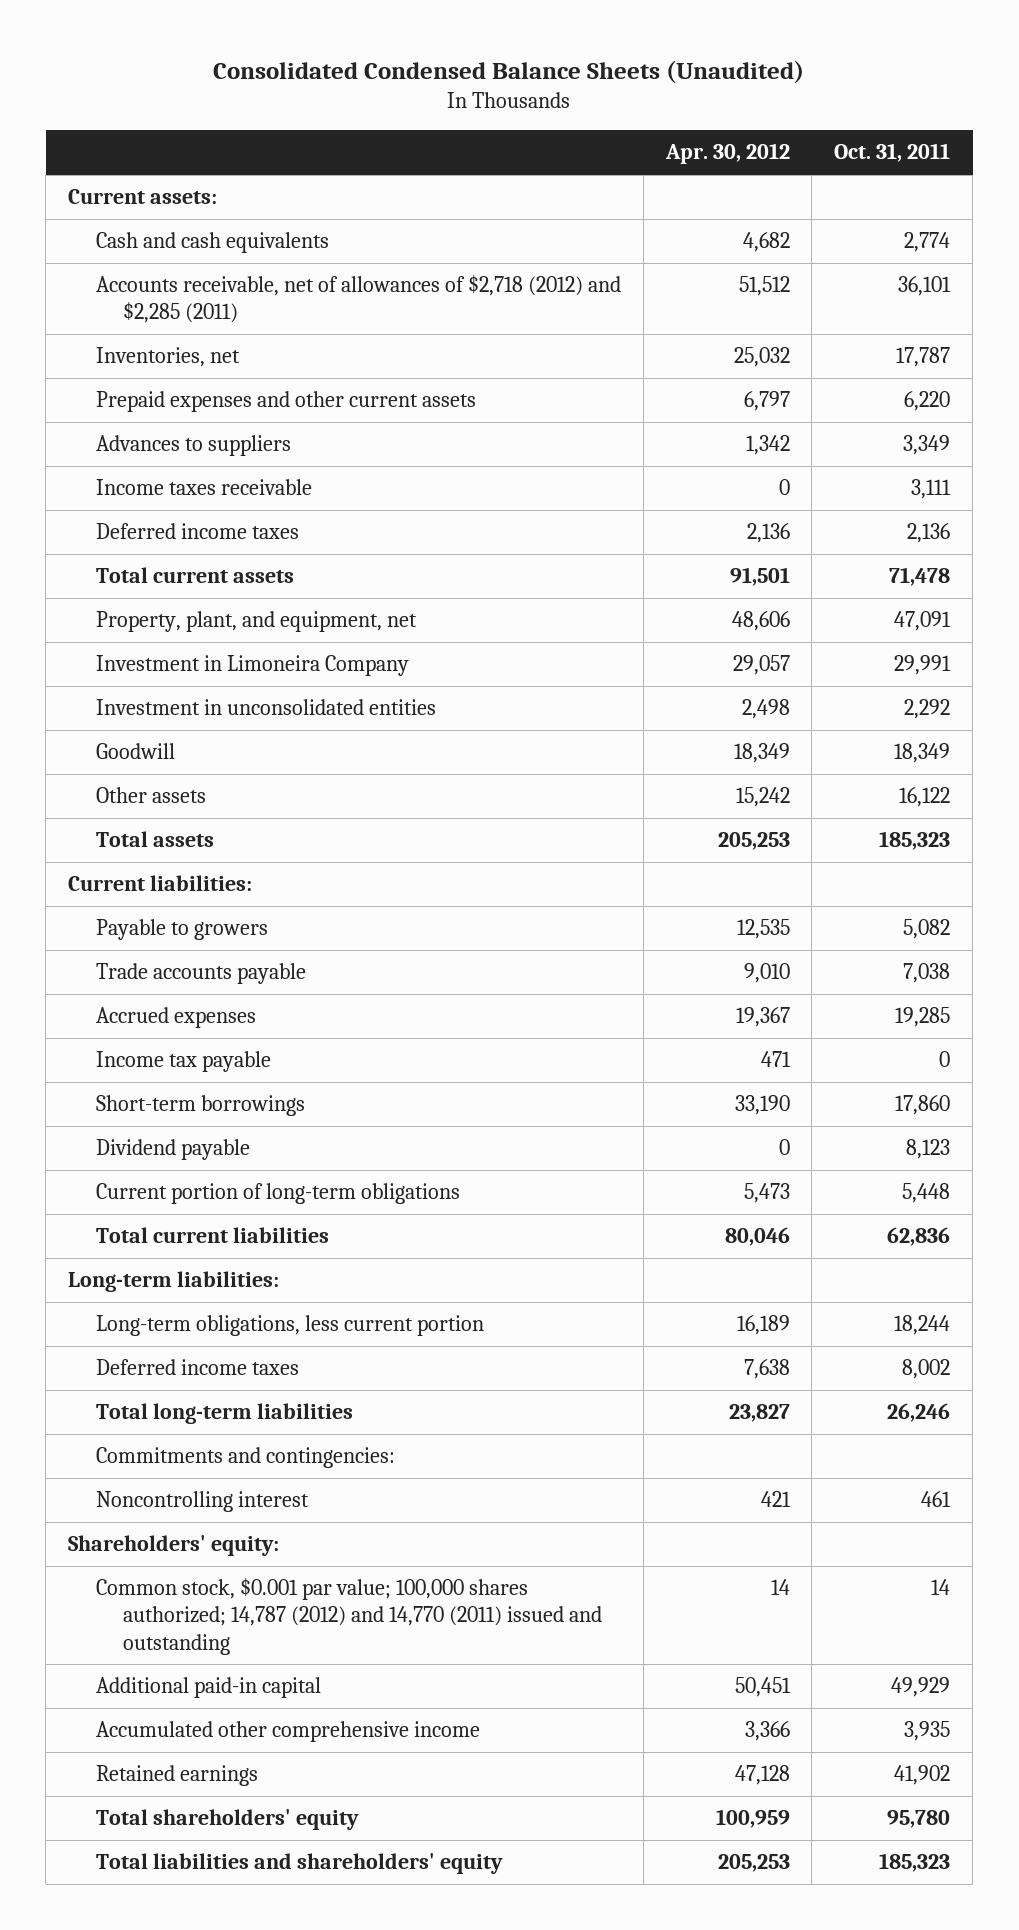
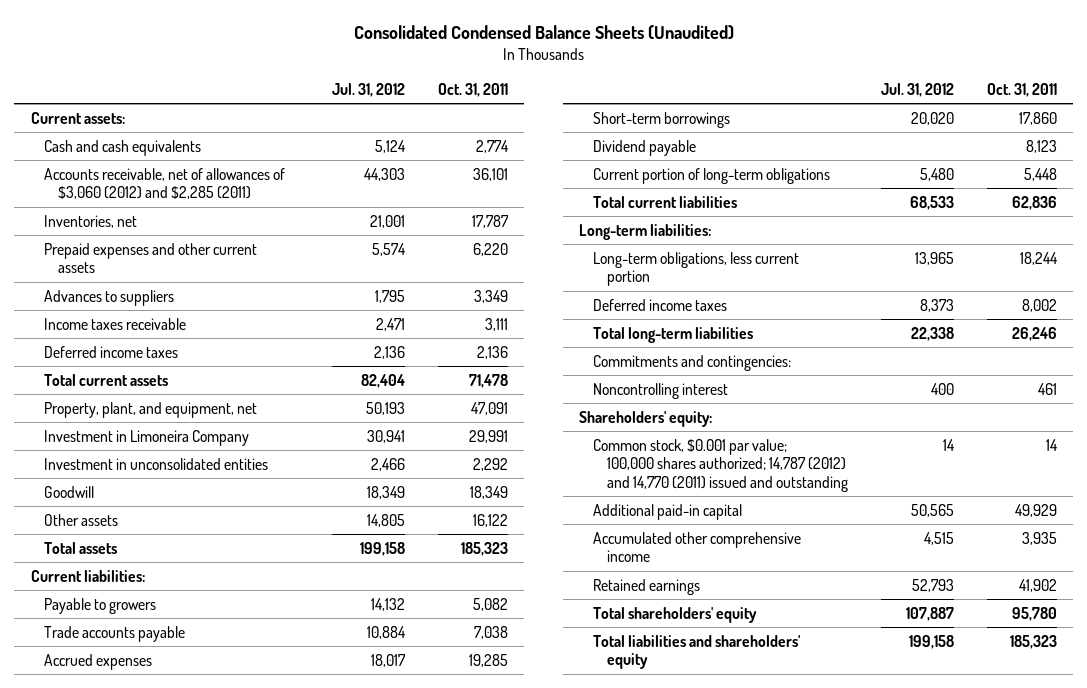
[664,143,790,165] Apr. 30, 2012 -> none
none -> [332,83,406,98] Jul. 31, 2012
[95,275,621,324] Accounts receivable, net of allowances of $2,718 (2012) and $2,285 (2011) -> [44,167,286,200] Accounts receivable, net of allowances of $3,060 (2012) and $2,285 (2011)
[95,1051,271,1073] Income tax payable -> none

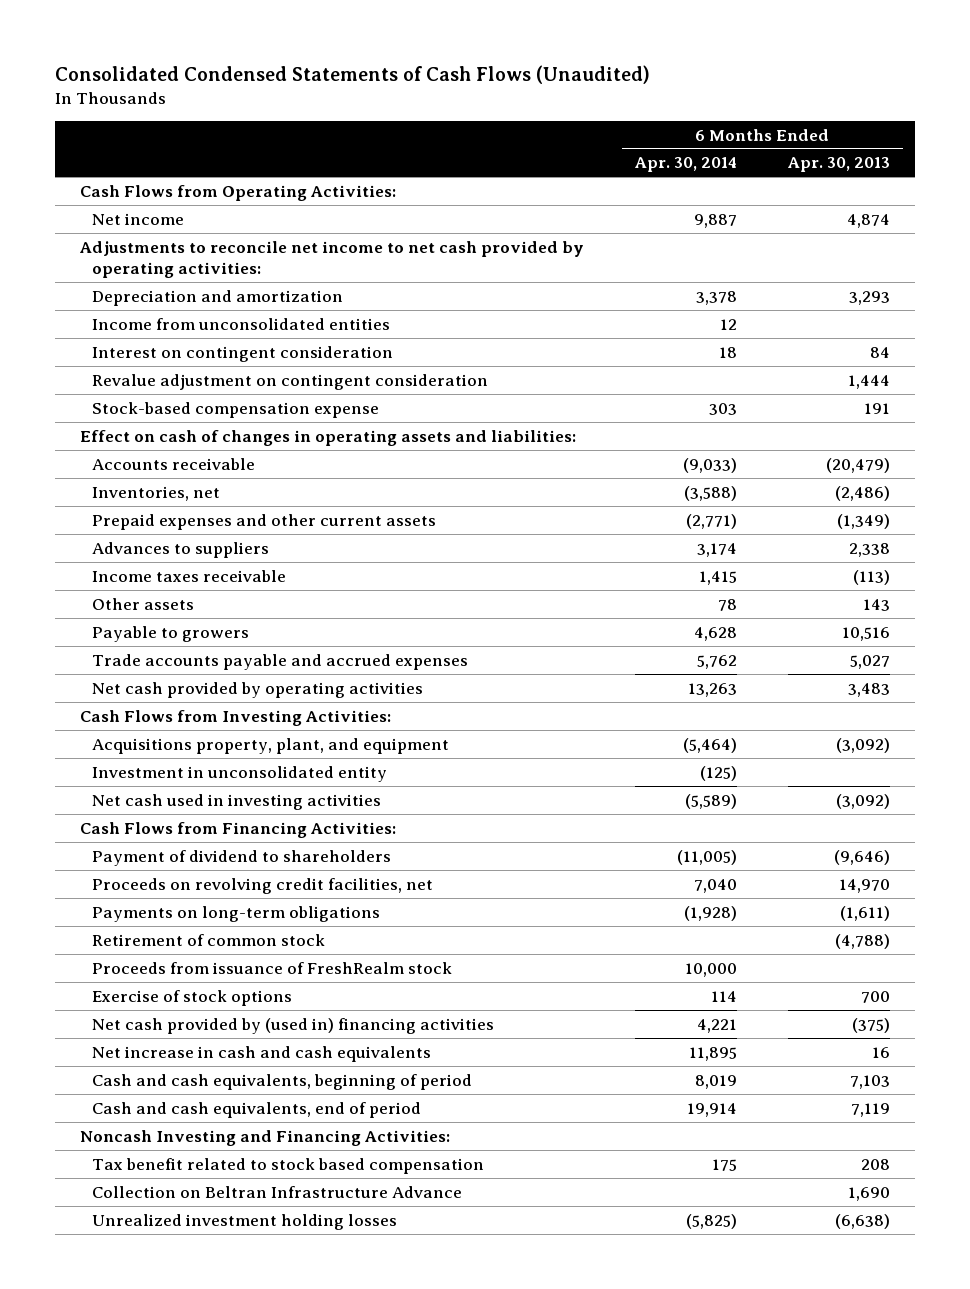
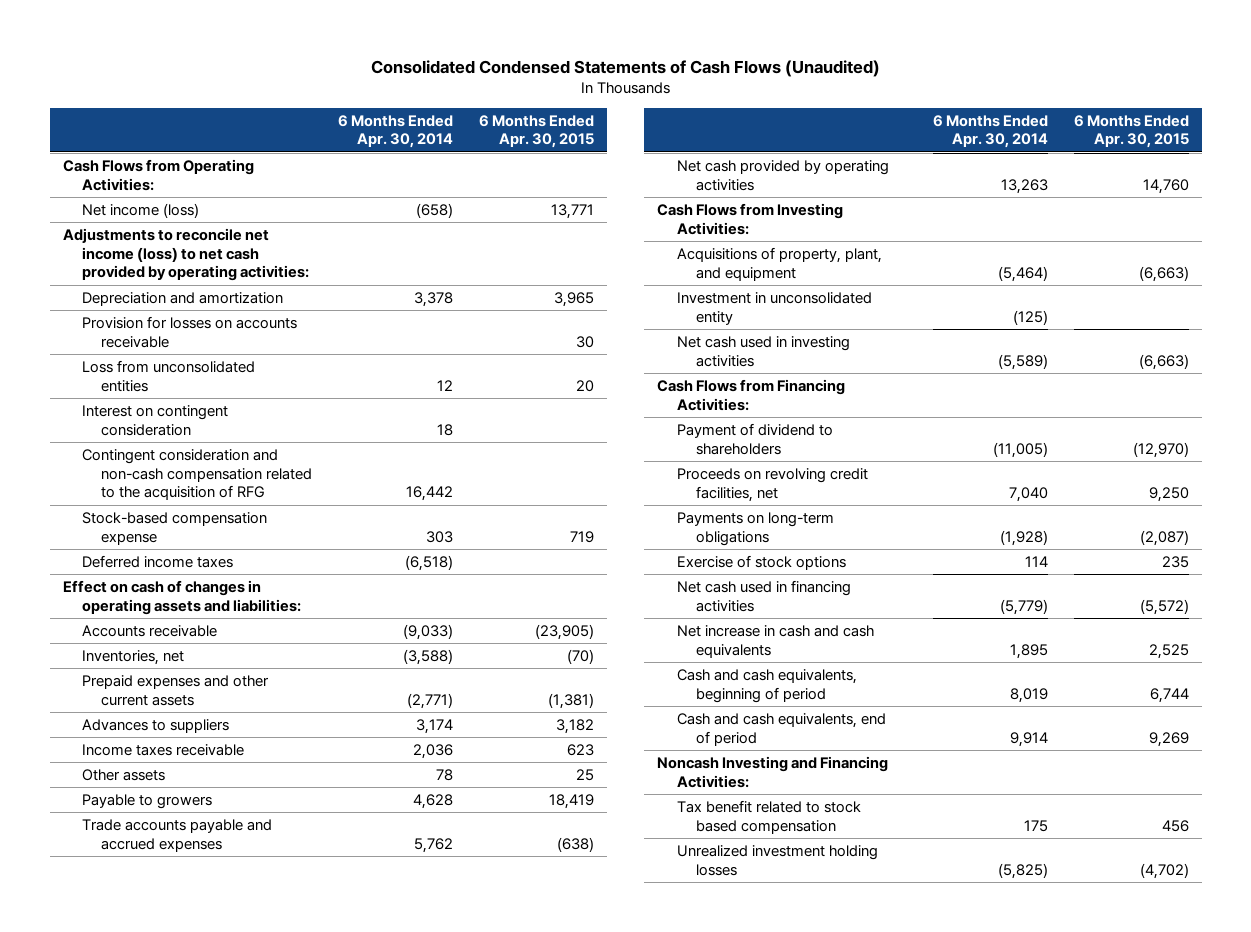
[786,157,890,173] Apr. 30, 2013 -> none
none -> [479,114,595,149] 6 Months Ended Apr. 30, 2015
[92,212,185,225] Net income -> [81,202,199,218] Net income (loss)
[694,213,738,228] 9,887 -> [416,202,454,218] (658)
[79,240,585,278] Adjustments to reconcile net income to net cash provided by operating activities: -> [62,227,309,282] Adjustments to reconcile net income (loss) to net cash provided by operating activities:
none -> [81,315,297,348] Provision for losses on accounts receivable
[92,317,391,330] Income from unconsolidated entities -> [81,359,255,392] Loss from unconsolidated entities
[92,373,489,390] Revalue adjustment on contingent consideration -> none
none -> [81,448,313,501] Contingent consideration and non-cash compensation related to the acquisition of RFG
none -> [81,554,233,568] Deferred income taxes
[699,570,738,585] 1,415 -> [413,743,454,759] 2,036
[92,737,450,754] Acquisitions property, plant, and equipment -> [676,246,882,281] Acquisitions of property, plant, and equipment
[92,933,326,946] Retirement of common stock -> none
[92,961,453,974] Proceeds from issuance of FreshRealm stock -> none
[92,1017,495,1034] Net cash provided by (used in) financing activities -> [676,579,851,612] Net cash used in financing activities
[697,1018,738,1033] 4,221 -> [1000,598,1049,615] (5,779)
[689,1046,738,1061] 11,895 -> [1010,643,1049,659] 1,895
[687,1102,738,1117] 19,914 -> [1010,731,1049,747] 9,914
[92,1185,463,1198] Collection on Beltran Infrastructure Advance -> none

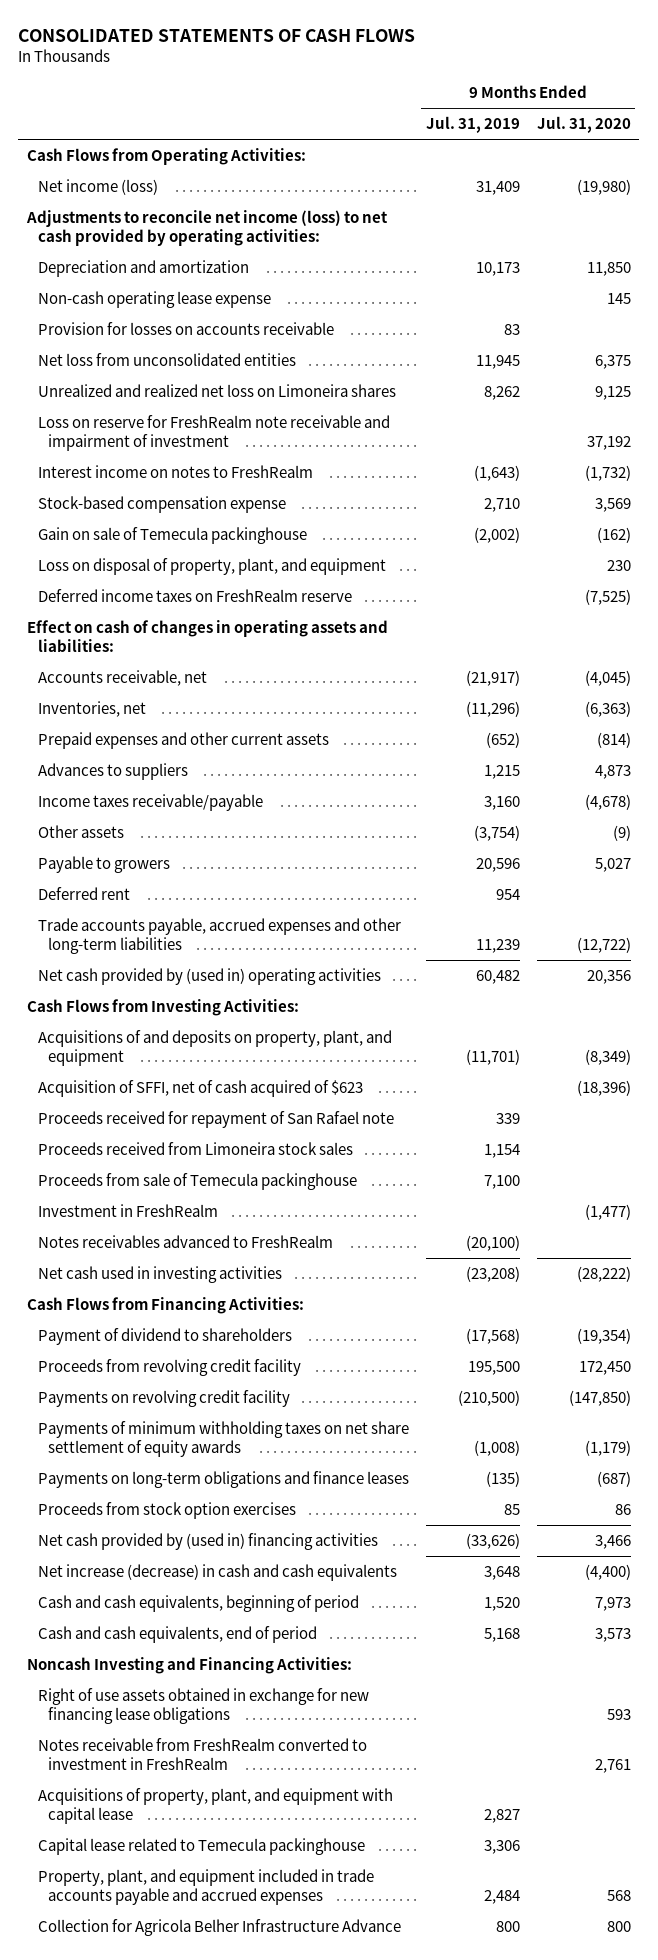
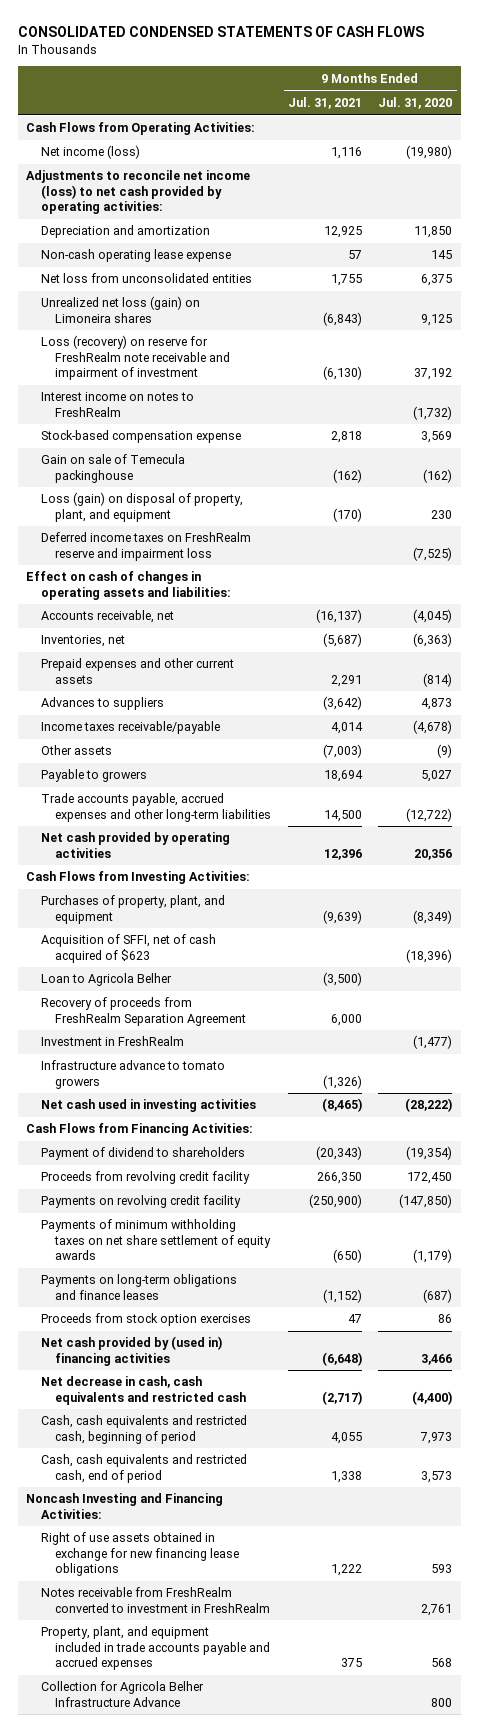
[18,28,416,42] CONSOLIDATED STATEMENTS OF CASH FLOWS -> [18,26,425,38] CONSOLIDATED CONDENSED STATEMENTS OF CASH FLOWS
[425,116,520,134] Jul. 31, 2019 -> none
none -> [287,96,362,109] Jul. 31, 2021
[37,321,334,335] Provision for losses on accounts receivable -> none
[37,383,396,397] Unrealized and realized net loss on Limoneira shares -> [40,296,200,323] Unrealized net loss (gain) on Limoneira shares
[37,414,390,451] Loss on reserve for FreshRealm note receivable and impairment of investment -> [40,335,231,381] Loss (recovery) on reserve for FreshRealm note receivable and impairment of investment
[37,557,386,575] Loss on disposal of property, plant, and equipment -> [40,492,243,522] Loss (gain) on disposal of property, plant, and equipment
[37,588,352,602] Deferred income taxes on FreshRealm reserve -> [40,532,251,561] Deferred income taxes on FreshRealm reserve and impairment loss
[37,886,130,900] Deferred rent -> none
[37,967,381,985] Net cash provided by (used in) operating activities -> [40,832,230,858] Net cash provided by operating activities
[37,1029,392,1066] Acquisitions of and deposits on property, plant, and equipment -> [40,895,225,924] Purchases of property, plant, and equipment
[37,1110,394,1128] Proceeds received for repayment of San Rafael note -> none
[37,1141,353,1155] Proceeds received from Limoneira stock sales -> none
[37,1172,357,1190] Proceeds from sale of Temecula packinghouse -> none
none -> [40,973,172,987] Loan to Agricola Belher
none -> [40,997,247,1026] Recovery of proceeds from FreshRealm Separation Agreement
[37,1234,333,1248] Notes receivables advanced to FreshRealm -> none
none -> [40,1060,225,1089] Infrastructure advance to tomato growers
[37,1563,397,1581] Net increase (decrease) in cash and cash equivalents -> [40,1376,247,1405] Net decrease in cash, cash equivalents and restricted cash
[37,1594,359,1612] Cash and cash equivalents, beginning of period -> [40,1415,247,1444] Cash, cash equivalents and restricted cash, beginning of period
[37,1625,317,1643] Cash and cash equivalents, end of period -> [40,1454,247,1483] Cash, cash equivalents and restricted cash, end of period
[37,1787,393,1824] Acquisitions of property, plant, and equipment with capital lease -> none
[37,1837,365,1855] Capital lease related to Temecula packinghouse -> none

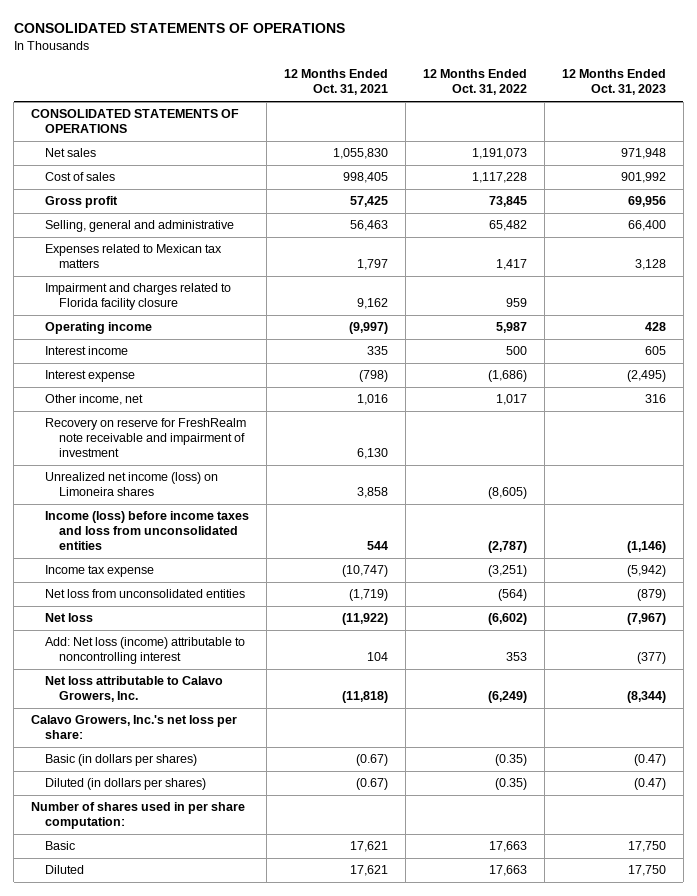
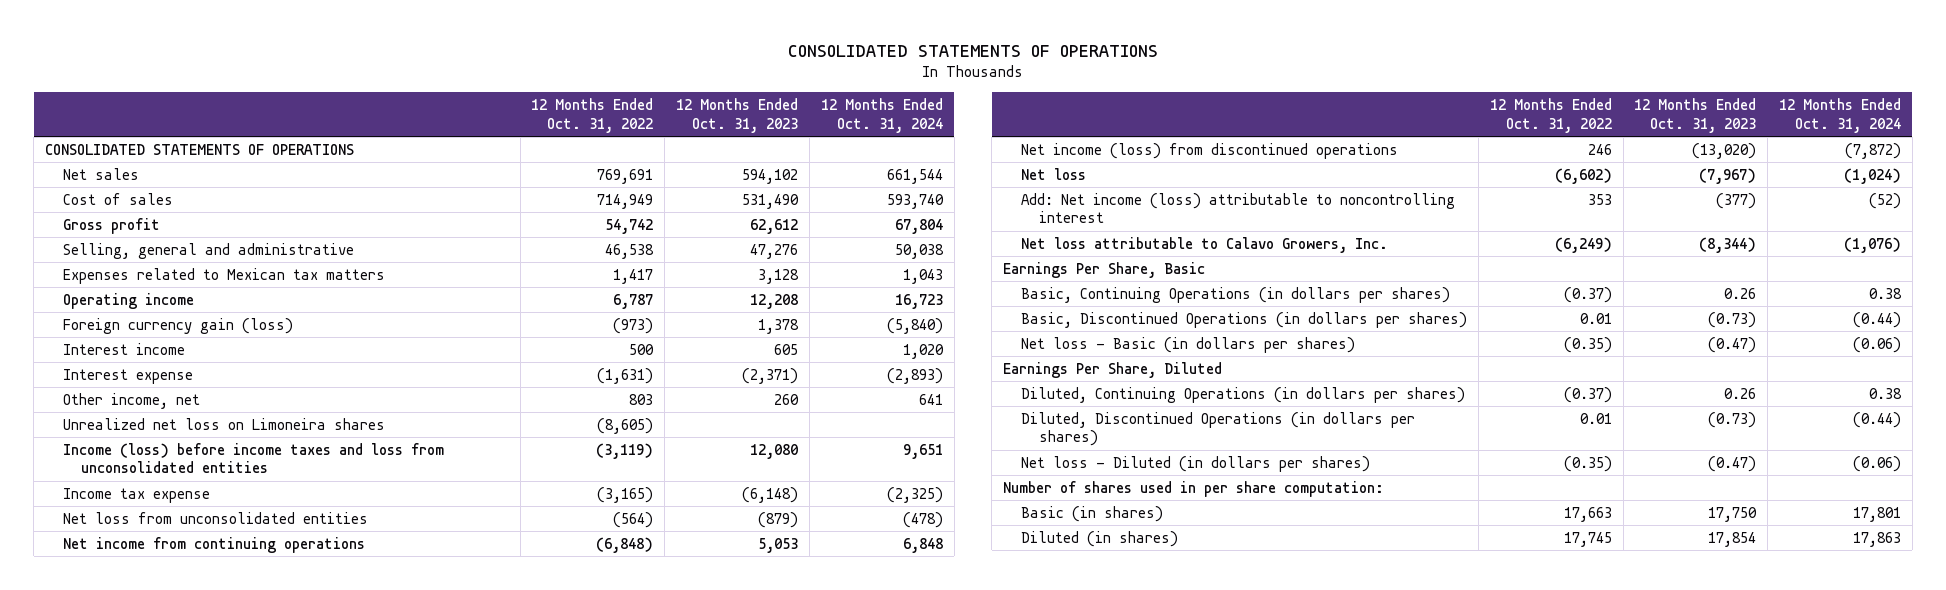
[284,69,389,96] 12 Months Ended Oct. 31, 2021 -> none
none -> [820,98,943,133] 12 Months Ended Oct. 31, 2024
[472,148,528,160] 1,191,073 -> [597,168,654,184] 769,691
[621,148,667,160] 971,948 -> [742,168,799,184] 594,102
[472,172,528,184] 1,117,228 -> [597,193,654,209] 714,949
[621,172,667,184] 901,992 -> [742,193,800,209] 531,490
[489,196,528,208] 73,845 -> [605,218,654,234] 54,742
[628,196,667,208] 69,956 -> [750,218,799,234] 62,612
[489,220,528,232] 65,482 -> [605,243,655,259] 46,538
[628,220,667,232] 66,400 -> [750,243,799,259] 47,276
[45,283,232,311] Impairment and charges related to Florida facility closure -> none
[496,322,528,334] 5,987 -> [613,293,654,309] 6,787
[645,322,667,332] 428 -> [750,293,799,309] 12,208
none -> [62,317,293,334] Foreign currency gain (loss)
[45,418,247,458] Recovery on reserve for FreshRealm note receivable and impairment of investment -> none
[488,370,528,383] (1,686) -> [597,367,654,384] (1,631)
[627,370,667,383] (2,495) -> [742,367,799,384] (2,371)
[496,394,528,406] 1,017 -> [629,393,654,405] 803
[645,394,667,404] 316 -> [774,393,800,405] 260
[45,472,219,497] Unrealized net income (loss) on Limoneira shares -> [62,417,385,430] Unrealized net loss on Limoneira shares
[488,541,528,554] (2,787) -> [596,442,654,459] (3,119)
[627,541,667,554] (1,146) -> [750,443,799,459] 12,080
[488,565,528,578] (3,251) -> [597,486,654,503] (3,165)
[627,565,667,578] (5,942) -> [742,486,799,503] (6,148)
none -> [62,536,365,553] Net income from continuing operations
none -> [1021,142,1399,159] Net income (loss) from discontinued operations
[45,637,246,665] Add: Net loss (income) attributable to noncontrolling interest -> [1021,192,1456,224] Add: Net income (loss) attributable to noncontrolling interest
[31,715,238,740] Calavo Growers, Inc.'s net loss per share: -> none
none -> [1003,261,1206,278] Earnings Per Share, Basic
none -> [1021,286,1451,303] Basic, Continuing Operations (in dollars per shares)
none -> [1021,311,1468,328] Basic, Discontinued Operations (in dollars per shares)
[45,754,198,767] Basic (in dollars per shares) -> [1021,336,1356,353] Net loss - Basic (in dollars per shares)
none -> [1003,361,1223,378] Earnings Per Share, Diluted
none -> [1021,386,1466,403] Diluted, Continuing Operations (in dollars per shares)
none -> [1021,411,1416,447] Diluted, Discontinued Operations (in dollars per shares)
[45,778,207,791] Diluted (in dollars per shares) -> [1021,455,1371,472] Net loss - Diluted (in dollars per shares)
[45,841,76,851] Basic -> [1021,505,1164,522] Basic (in shares)
[45,865,85,875] Diluted -> [1021,530,1179,547] Diluted (in shares)
[489,865,528,877] 17,663 -> [1563,531,1612,547] 17,745
[628,865,667,877] 17,750 -> [1708,531,1757,547] 17,854

